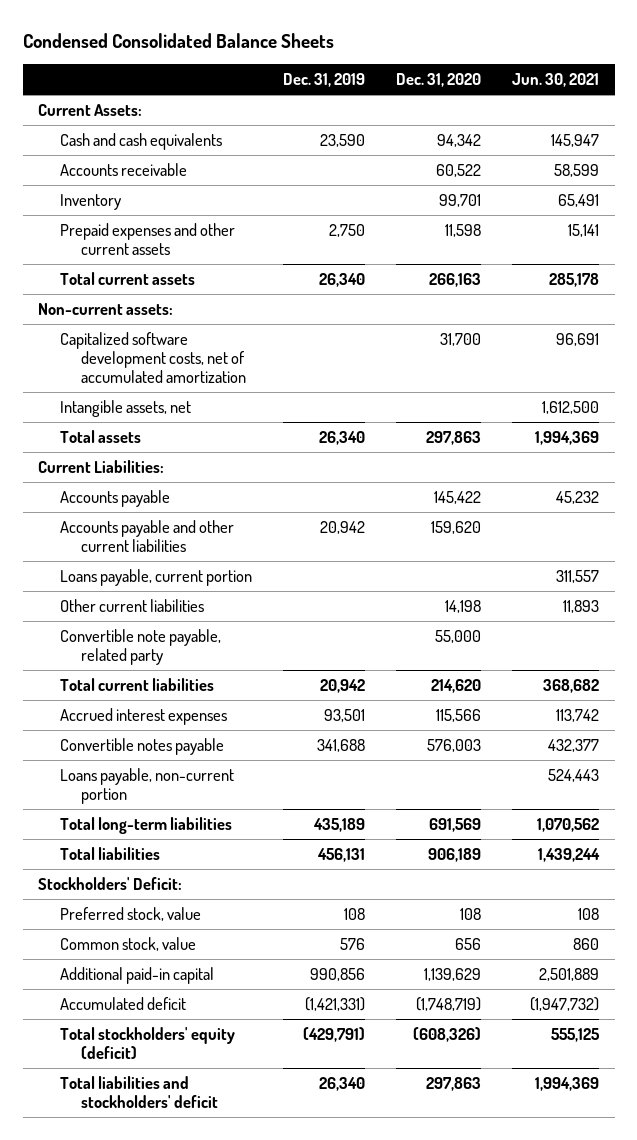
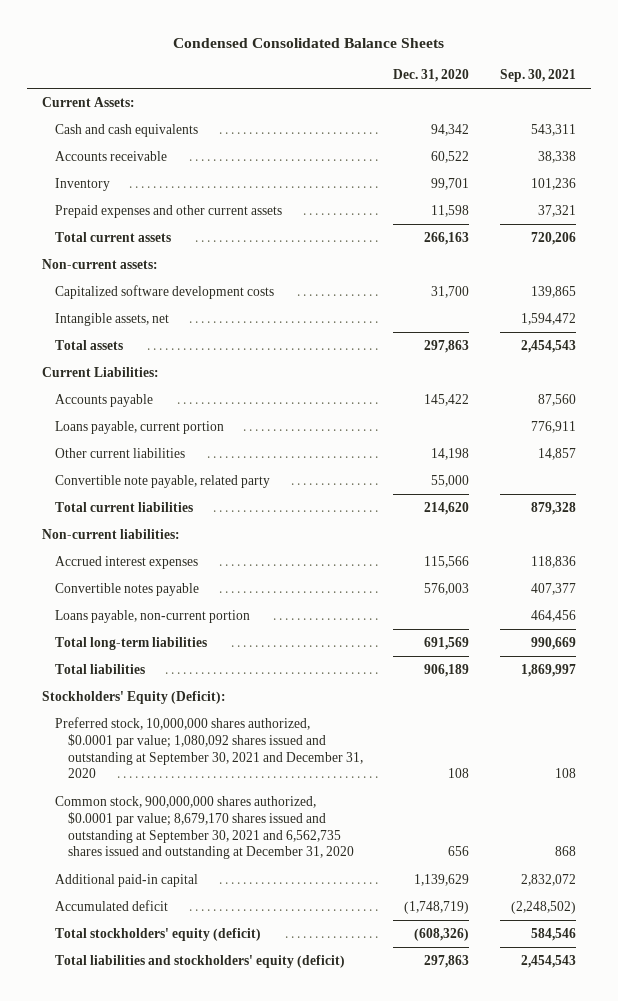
[282,73,365,88] Dec. 31, 2019 -> none
[512,73,600,88] Jun. 30, 2021 -> none
none -> [499,69,576,83] Sep. 30, 2021
[59,331,247,383] Capitalized software development costs, net of accumulated amortization -> [54,284,274,299] Capitalized software development costs
[59,519,234,552] Accounts payable and other current liabilities -> none
none -> [41,528,180,539] Non-current liabilities:
[38,876,183,890] Stockholders' Deficit: -> [41,690,226,704] Stockholders' Equity (Deficit):
[59,906,201,921] Preferred stock, value -> [54,716,363,779] Preferred stock, 10,000,000 shares authorized, $0.0001 par value; 1,080,092 shares issued and outstanding at September 30, 2021 and December 31, 2020
[59,936,196,951] Common stock, value -> [54,795,354,860] Common stock, 900,000,000 shares authorized, $0.0001 par value; 8,679,170 shares issued and outstanding at September 30, 2021 and 6,562,735 shares issued and outstanding at December 31, 2020
[59,1075,219,1108] Total liabilities and stockholders' deficit -> [54,954,345,968] Total liabilities and stockholders' equity (deficit)

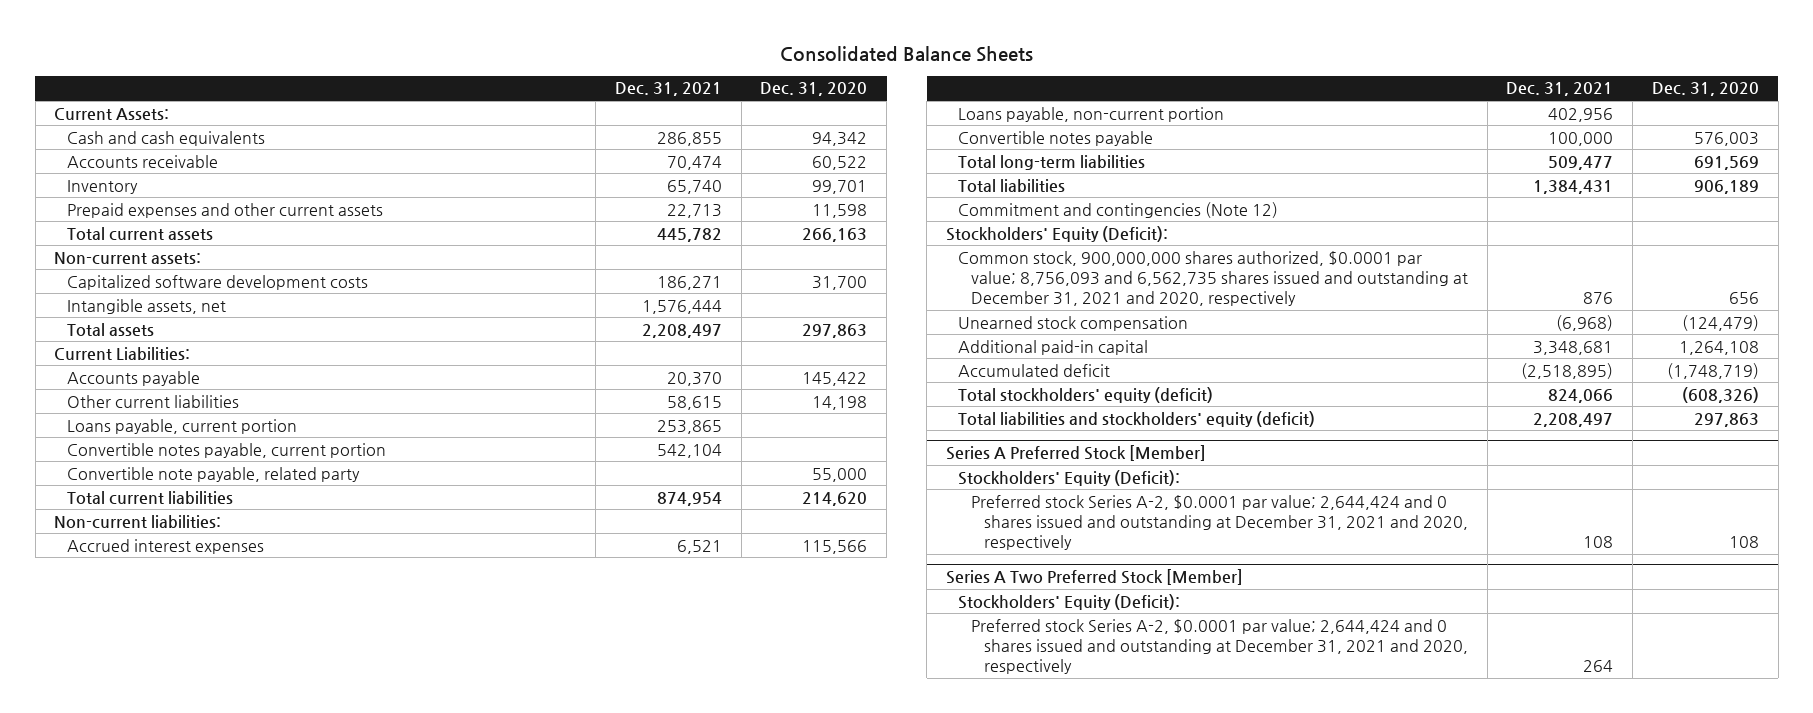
[172,37,444,48] Condensed Consolidated Balance Sheets -> [779,45,1033,62] Consolidated Balance Sheets
[499,69,576,83] Sep. 30, 2021 -> none
none -> [614,82,722,97] Dec. 31, 2021
[54,420,224,434] Loans payable, current portion -> [66,418,297,434] Loans payable, current portion
none -> [66,442,386,458] Convertible notes payable, current portion
[54,582,199,596] Convertible notes payable -> [958,130,1154,146] Convertible notes payable
none -> [958,201,1279,218] Commitment and contingencies (Note 12)
[54,716,363,779] Preferred stock, 10,000,000 shares authorized, $0.0001 par value; 1,080,092 shares issued and outstanding at September 30, 2021 and December 31, 2020 -> none
[54,795,354,860] Common stock, 900,000,000 shares authorized, $0.0001 par value; 8,679,170 shares issued and outstanding at September 30, 2021 and 6,562,735 shares issued and outstanding at December 31, 2020 -> [958,250,1468,307] Common stock, 900,000,000 shares authorized, $0.0001 par value; 8,756,093 and 6,562,735 shares issued and outstanding at December 31, 2021 and 2020, respectively
none -> [958,315,1189,331] Unearned stock compensation
[414,873,470,886] 1,139,629 -> [1678,340,1759,355] 1,264,108
none -> [945,444,1206,461] Series A Preferred Stock [Member]
none -> [958,469,1181,486] Stockholders' Equity (Deficit):
none -> [970,494,1468,551] Preferred stock Series A-2, $0.0001 par value; 2,644,424 and 0 shares issued and outstanding at December 31, 2021 and 2020, respectively
none -> [945,568,1243,585] Series A Two Preferred Stock [Member]
none -> [958,593,1181,610] Stockholders' Equity (Deficit):
none -> [970,618,1468,675] Preferred stock Series A-2, $0.0001 par value; 2,644,424 and 0 shares issued and outstanding at December 31, 2021 and 2020, respectively

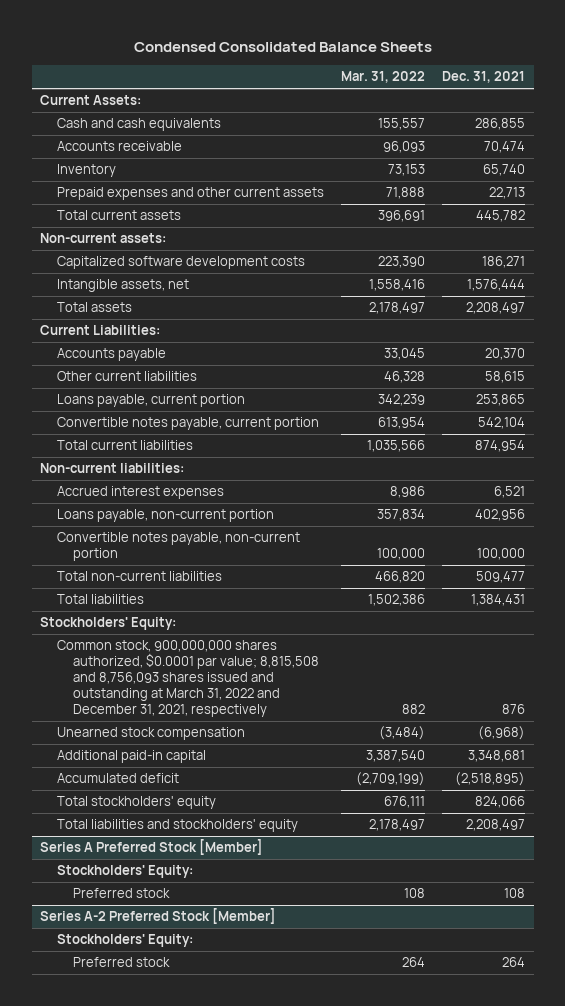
[779,45,1033,62] Consolidated Balance Sheets -> [133,41,432,52] Condensed Consolidated Balance Sheets
[760,82,868,97] Dec. 31, 2020 -> none
none -> [340,71,425,84] Mar. 31, 2022
[66,466,360,482] Convertible note payable, related party -> none
[958,130,1154,146] Convertible notes payable -> [56,532,300,562] Convertible notes payable, non-current portion
[958,154,1146,170] Total long-term liabilities -> [56,571,222,582] Total non-current liabilities
[958,201,1279,218] Commitment and contingencies (Note 12) -> none
[945,225,1168,242] Stockholders' Equity (Deficit): -> [40,617,177,631] Stockholders' Equity:
[958,250,1468,307] Common stock, 900,000,000 shares authorized, $0.0001 par value; 8,756,093 and 6,562,735 shares issued and outstanding at December 31, 2021 and 2020, respectively -> [56,640,319,717] Common stock, 900,000,000 shares authorized, $0.0001 par value; 8,815,508 and 8,756,093 shares issued and outstanding at March 31, 2022 and December 31, 2021, respectively
[958,386,1214,403] Total stockholders' equity (deficit) -> [56,796,216,810] Total stockholders' equity
[958,410,1316,427] Total liabilities and stockholders' equity (deficit) -> [56,819,298,833] Total liabilities and stockholders' equity
[958,469,1181,486] Stockholders' Equity (Deficit): -> [56,865,193,879] Stockholders' Equity:
[970,494,1468,551] Preferred stock Series A-2, $0.0001 par value; 2,644,424 and 0 shares issued and outstanding at December 31, 2021 and 2020, respectively -> [72,888,170,899] Preferred stock
[945,568,1243,585] Series A Two Preferred Stock [Member] -> [40,908,277,925] Series A-2 Preferred Stock [Member]
[958,593,1181,610] Stockholders' Equity (Deficit): -> [56,934,193,948] Stockholders' Equity:
[970,618,1468,675] Preferred stock Series A-2, $0.0001 par value; 2,644,424 and 0 shares issued and outstanding at December 31, 2021 and 2020, respectively -> [72,957,170,968] Preferred stock

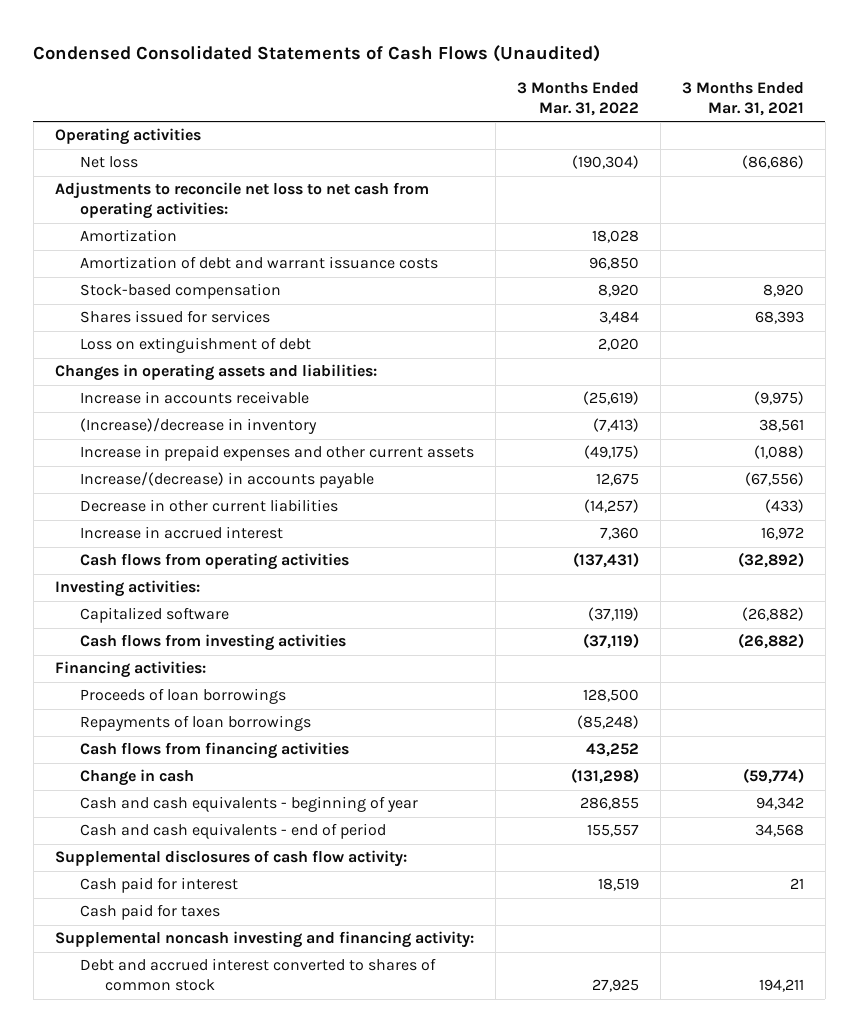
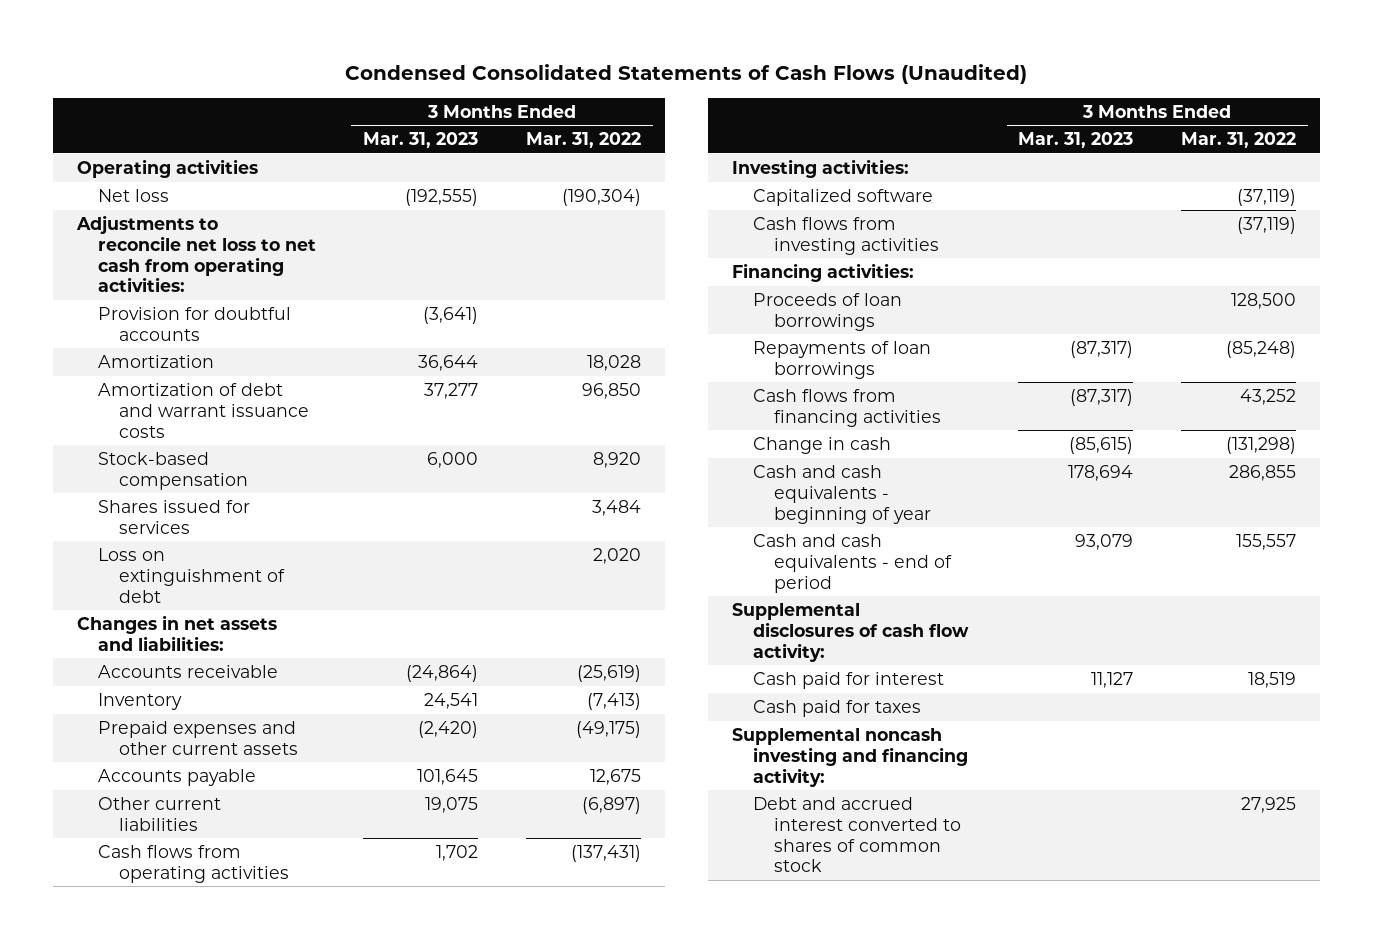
[681,82,804,117] 3 Months Ended Mar. 31, 2021 -> none
none -> [363,132,479,149] Mar. 31, 2023
none -> [97,306,291,341] Provision for doubtful accounts
[80,526,284,540] Increase in accrued interest -> none
[54,364,377,382] Changes in operating assets and liabilities: -> [76,614,277,651] Changes in net assets and liabilities:
[80,391,310,405] Increase in accounts receivable -> [97,664,278,678] Accounts receivable
[80,418,318,435] (Increase)/decrease in inventory -> [97,692,182,710] Inventory
[80,445,475,462] Increase in prepaid expenses and other current assets -> [97,720,298,755] Prepaid expenses and other current assets
[80,472,375,489] Increase/(decrease) in accounts payable -> [97,768,256,786] Accounts payable
[80,499,339,513] Decrease in other current liabilities -> [97,796,221,831] Other current liabilities
[583,499,639,514] (14,257) -> [581,796,641,814] (6,897)

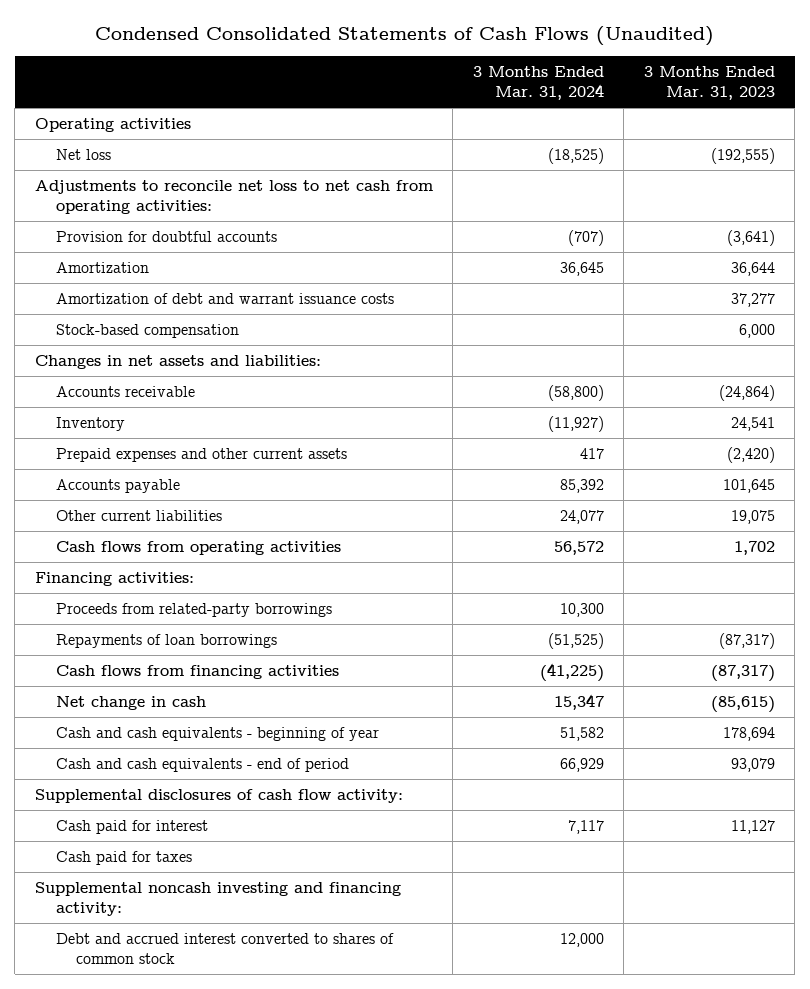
[525,132,641,149] Mar. 31, 2022 -> none
none -> [472,66,604,101] 3 Months Ended Mar. 31, 2024
[97,499,250,534] Shares issued for services -> none
[97,547,285,603] Loss on extinguishment of debt -> none
[731,158,909,178] Investing activities: -> none
[752,188,933,206] Capitalized software -> none
[752,216,939,255] Cash flows from investing activities -> none
[752,292,902,331] Proceeds of loan borrowings -> none
none -> [55,603,332,618] Proceeds from related-party borrowings
[752,436,891,454] Change in cash -> [55,696,206,711] Net change in cash

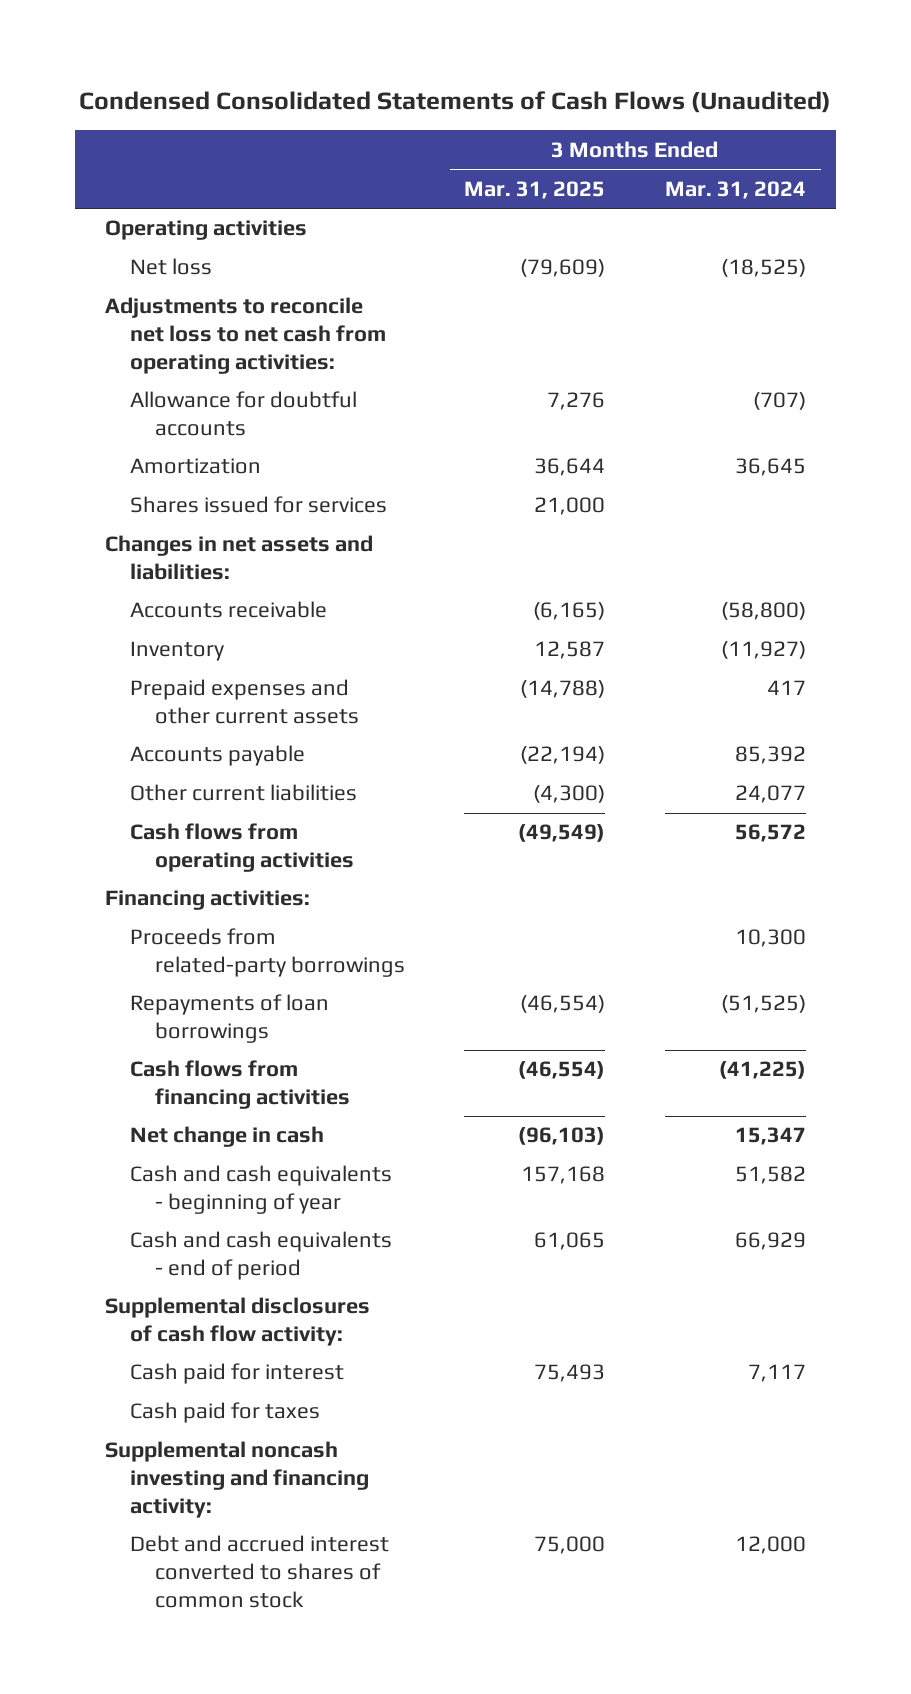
[643,66,775,101] 3 Months Ended Mar. 31, 2023 -> none
none -> [464,180,606,199] Mar. 31, 2025
[55,231,277,243] Provision for doubtful accounts -> [129,391,357,437] Allowance for doubtful accounts
[55,293,394,305] Amortization of debt and warrant issuance costs -> none
[55,324,239,339] Stock-based compensation -> none
none -> [129,496,387,514] Shares issued for services

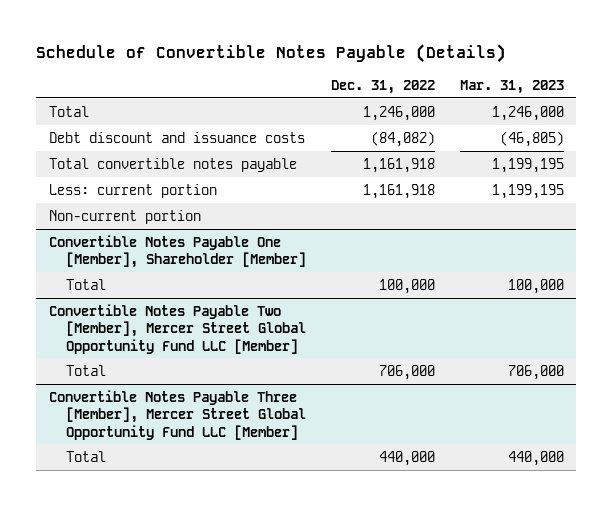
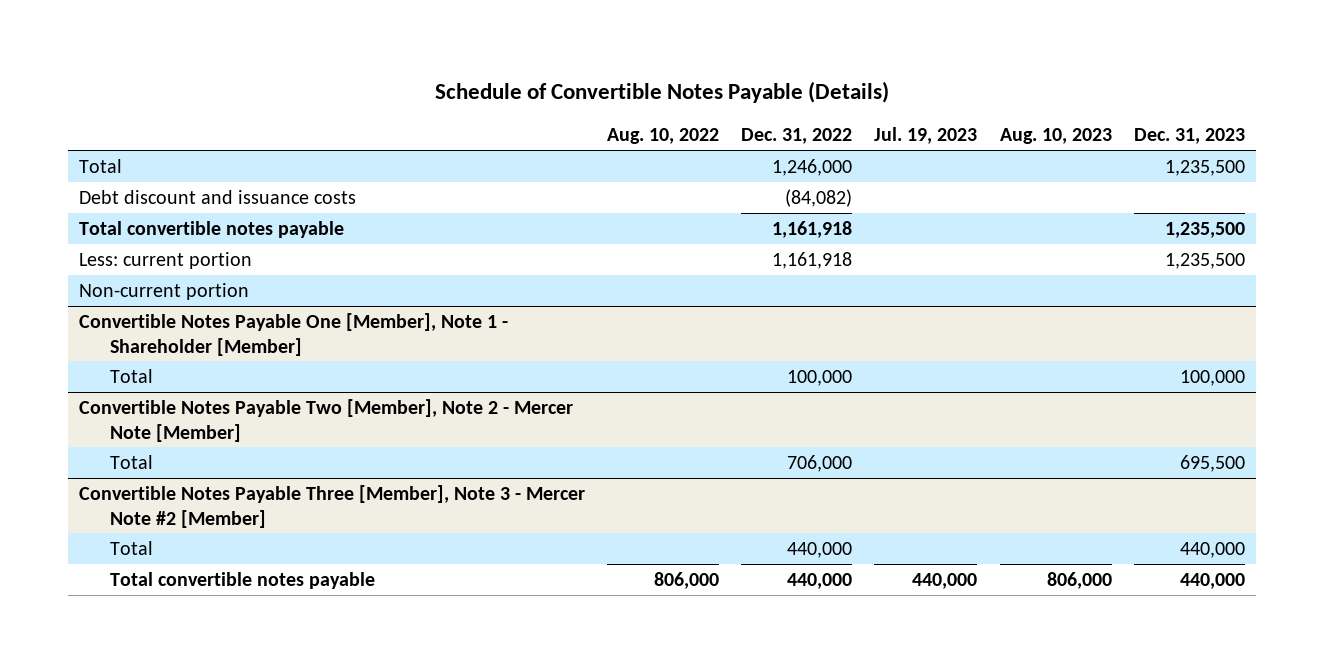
[459,79,564,94] Mar. 31, 2023 -> none
none -> [607,128,720,145] Aug. 10, 2022
none -> [874,127,978,145] Jul. 19, 2023
none -> [999,128,1112,145] Aug. 10, 2023
none -> [1133,128,1245,145] Dec. 31, 2023
[48,234,306,269] Convertible Notes Payable One [Member], Shareholder [Member] -> [79,312,509,356] Convertible Notes Payable One [Member], Note 1 - Shareholder [Member]
[48,303,306,354] Convertible Notes Payable Two [Member], Mercer Street Global Opportunity Fund LLC [Member] -> none
none -> [79,398,574,442] Convertible Notes Payable Two [Member], Note 2 - Mercer Note [Member]
[48,389,306,440] Convertible Notes Payable Three [Member], Mercer Street Global Opportunity Fund LLC [Member] -> none
none -> [79,484,586,528] Convertible Notes Payable Three [Member], Note 3 - Mercer Note #2 [Member]
none -> [109,571,375,589] Total convertible notes payable

